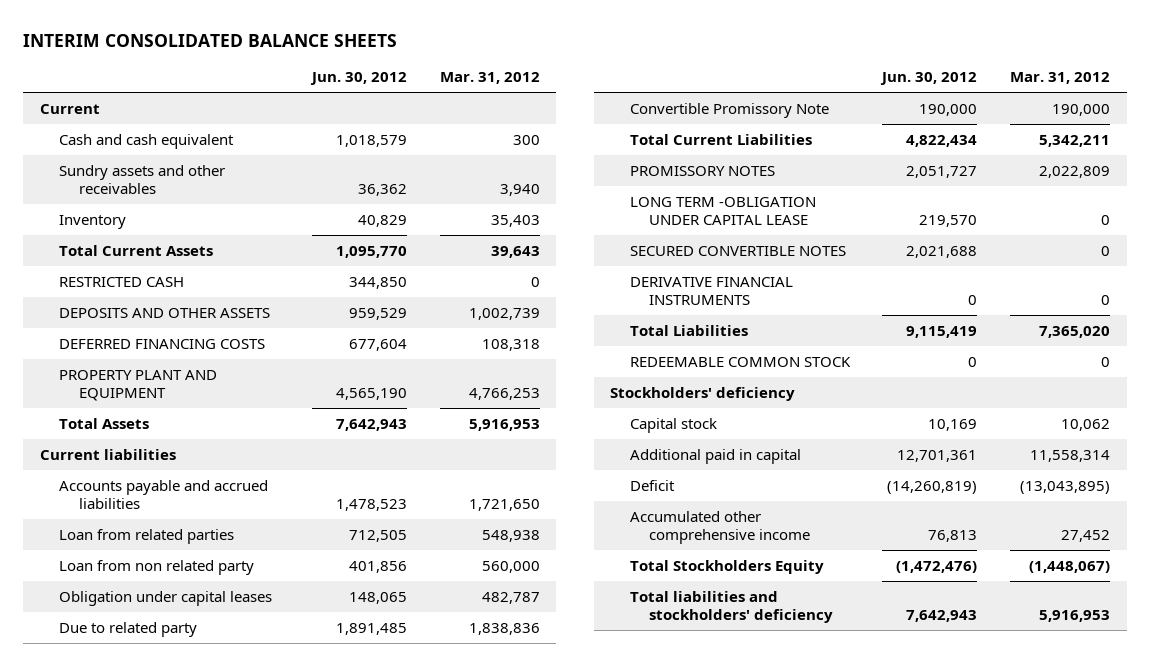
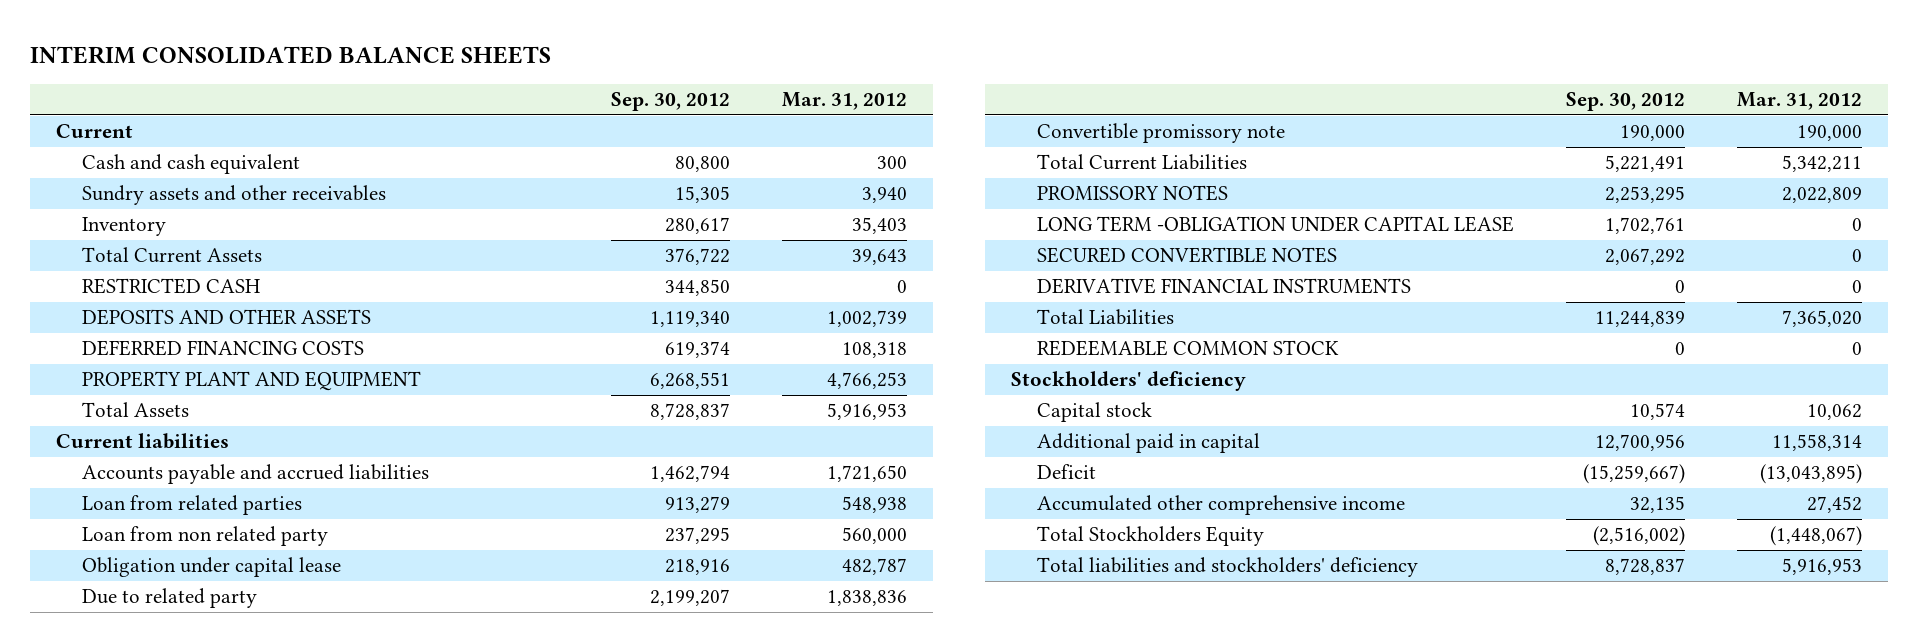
[309,72,407,86] Jun. 30, 2012 -> none
none -> [610,91,730,111] Sep. 30, 2012
[59,590,273,606] Obligation under capital leases -> [81,557,341,578] Obligation under capital lease
[629,102,829,118] Convertible Promissory Note -> [1036,123,1285,144] Convertible promissory note

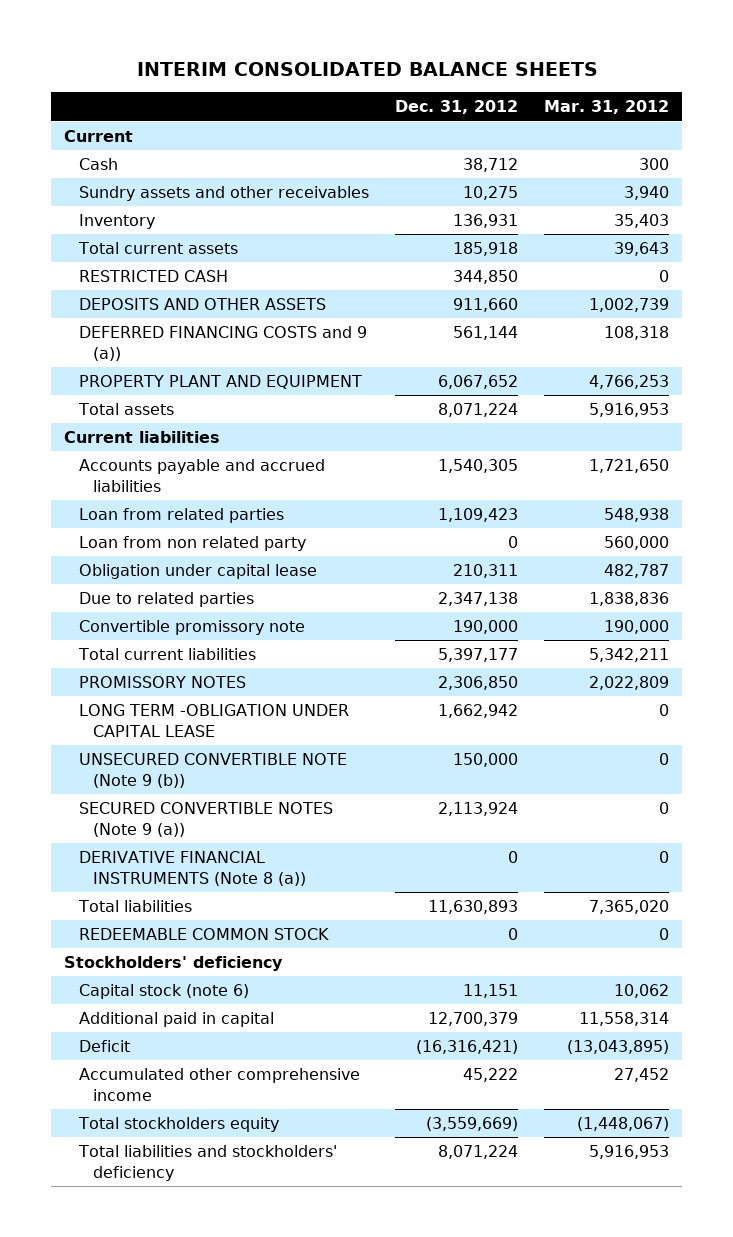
[610,91,730,111] Sep. 30, 2012 -> none
none -> [394,100,518,115] Dec. 31, 2012
[81,154,300,175] Cash and cash equivalent -> [78,158,118,171] Cash
[81,247,262,264] Total Current Assets -> [77,242,238,255] Total current assets
[81,340,364,357] DEFERRED FINANCING COSTS -> [78,326,367,361] DEFERRED FINANCING COSTS and 9 (a))
[81,402,189,418] Total Assets -> [77,403,174,416] Total assets
[81,588,257,609] Due to related party -> [78,592,254,608] Due to related parties
[1036,154,1247,171] Total Current Liabilities -> [77,648,256,661] Total current liabilities
none -> [78,753,347,788] UNSECURED CONVERTIBLE NOTE (Note 9 (b))
[1036,247,1337,264] SECURED CONVERTIBLE NOTES -> [78,802,333,837] SECURED CONVERTIBLE NOTES (Note 9 (a))
[1036,278,1411,295] DERIVATIVE FINANCIAL INSTRUMENTS -> [78,851,307,886] DERIVATIVE FINANCIAL INSTRUMENTS (Note 8 (a))
[1036,309,1174,326] Total Liabilities -> [77,900,192,913] Total liabilities
[1036,402,1152,423] Capital stock -> [78,984,249,1000] Capital stock (note 6)
[1036,526,1264,547] Total Stockholders Equity -> [77,1117,279,1133] Total stockholders equity

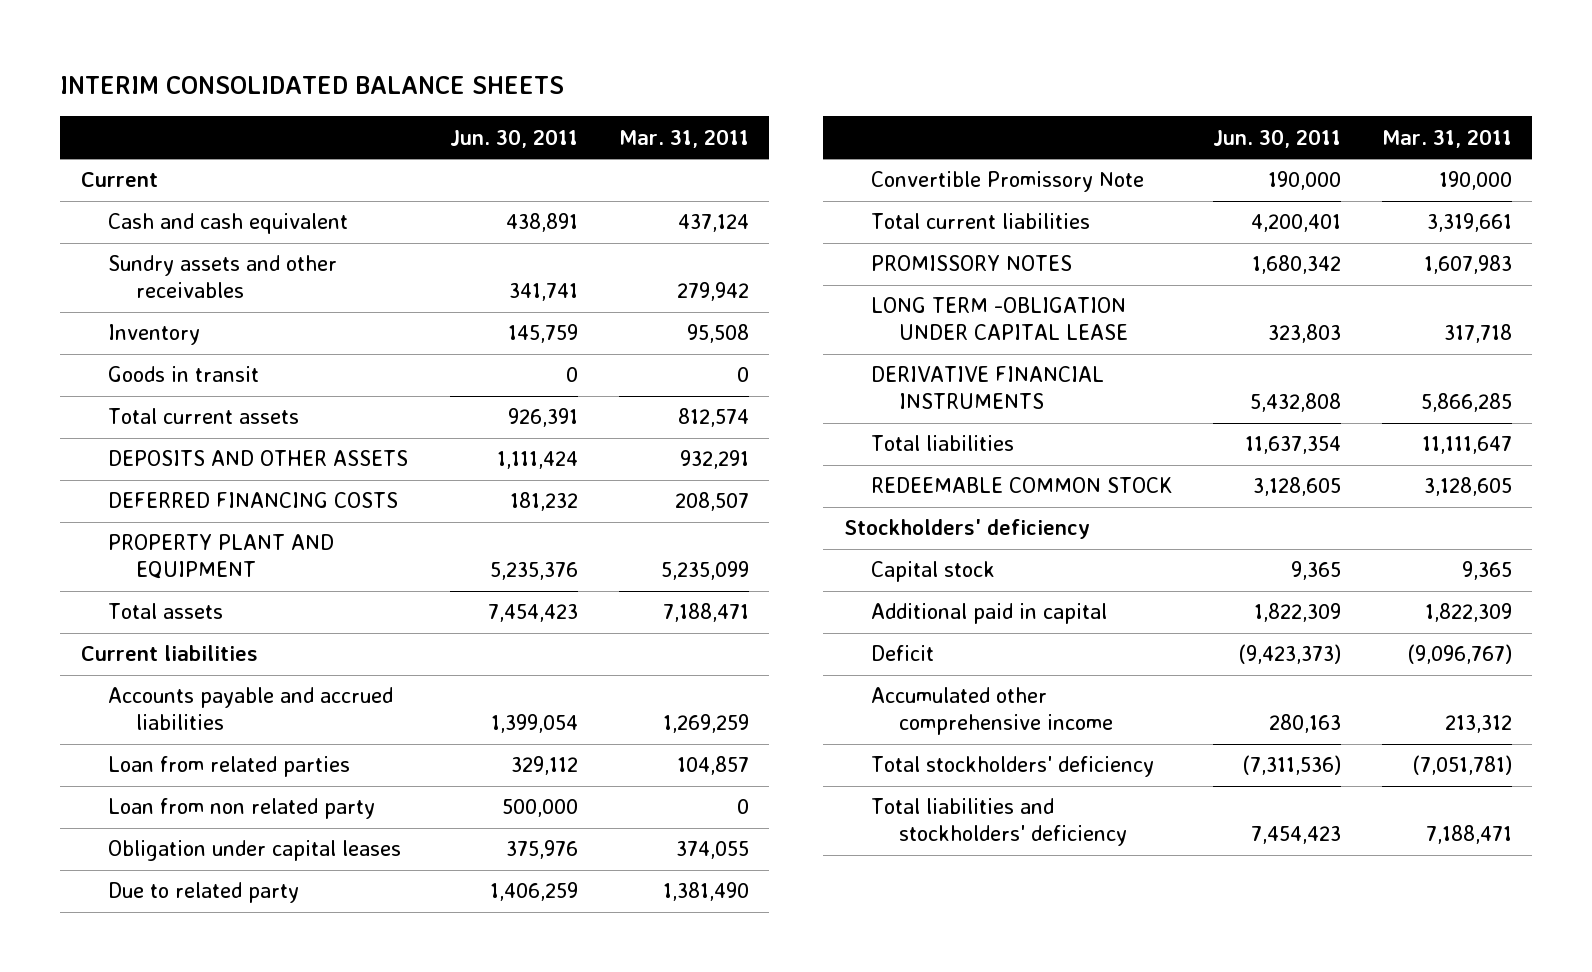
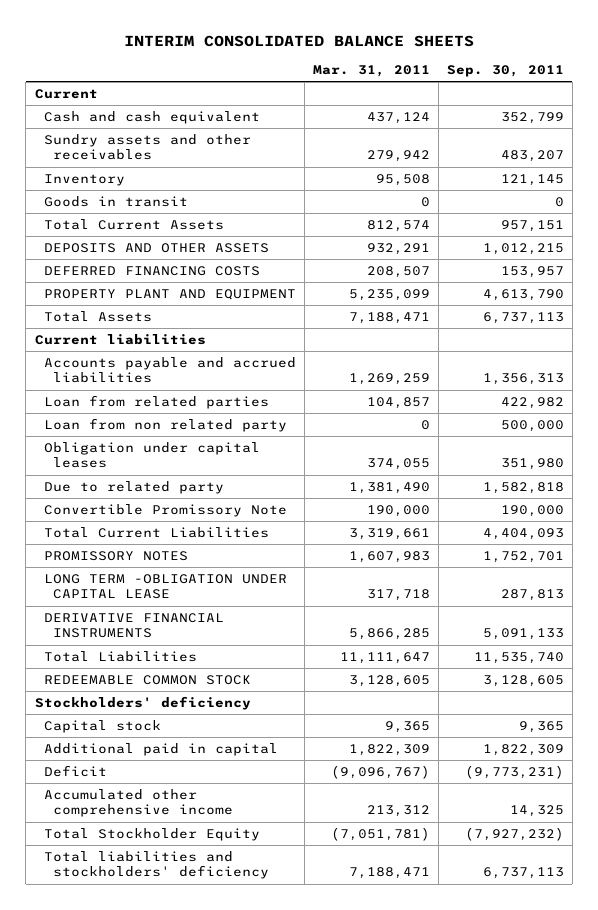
[450,128,579,148] Jun. 30, 2011 -> none
none -> [446,65,564,78] Sep. 30, 2011
[108,408,300,425] Total current assets -> [43,218,224,230] Total Current Assets
[108,603,224,620] Total assets -> [43,310,152,322] Total Assets
[871,213,1091,230] Total current liabilities -> [43,526,269,538] Total Current Liabilities
[871,435,1015,452] Total liabilities -> [43,650,197,662] Total Liabilities
[871,756,1155,778] Total stockholders' deficiency -> [43,827,260,841] Total Stockholder Equity

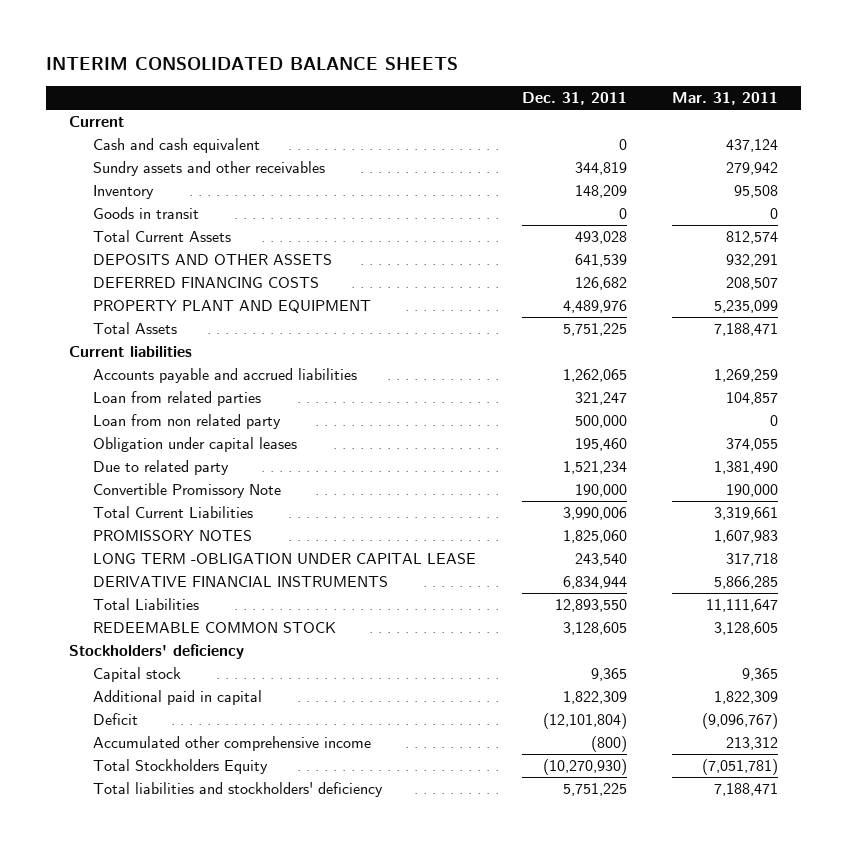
[446,65,564,78] Sep. 30, 2011 -> none
none -> [521,92,627,106] Dec. 31, 2011
[43,827,260,841] Total Stockholder Equity -> [93,759,269,775] Total Stockholders Equity

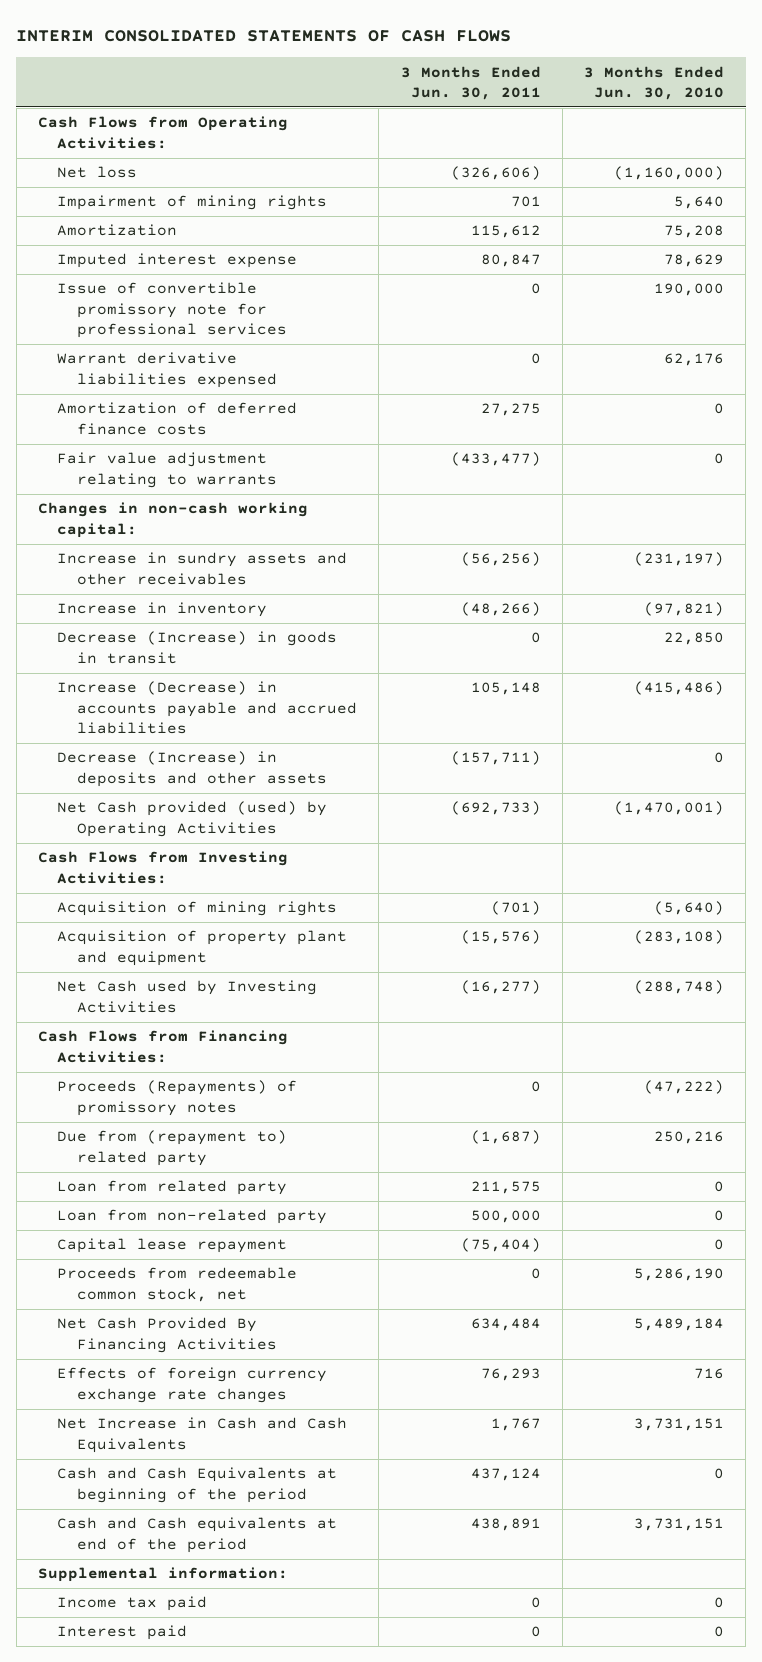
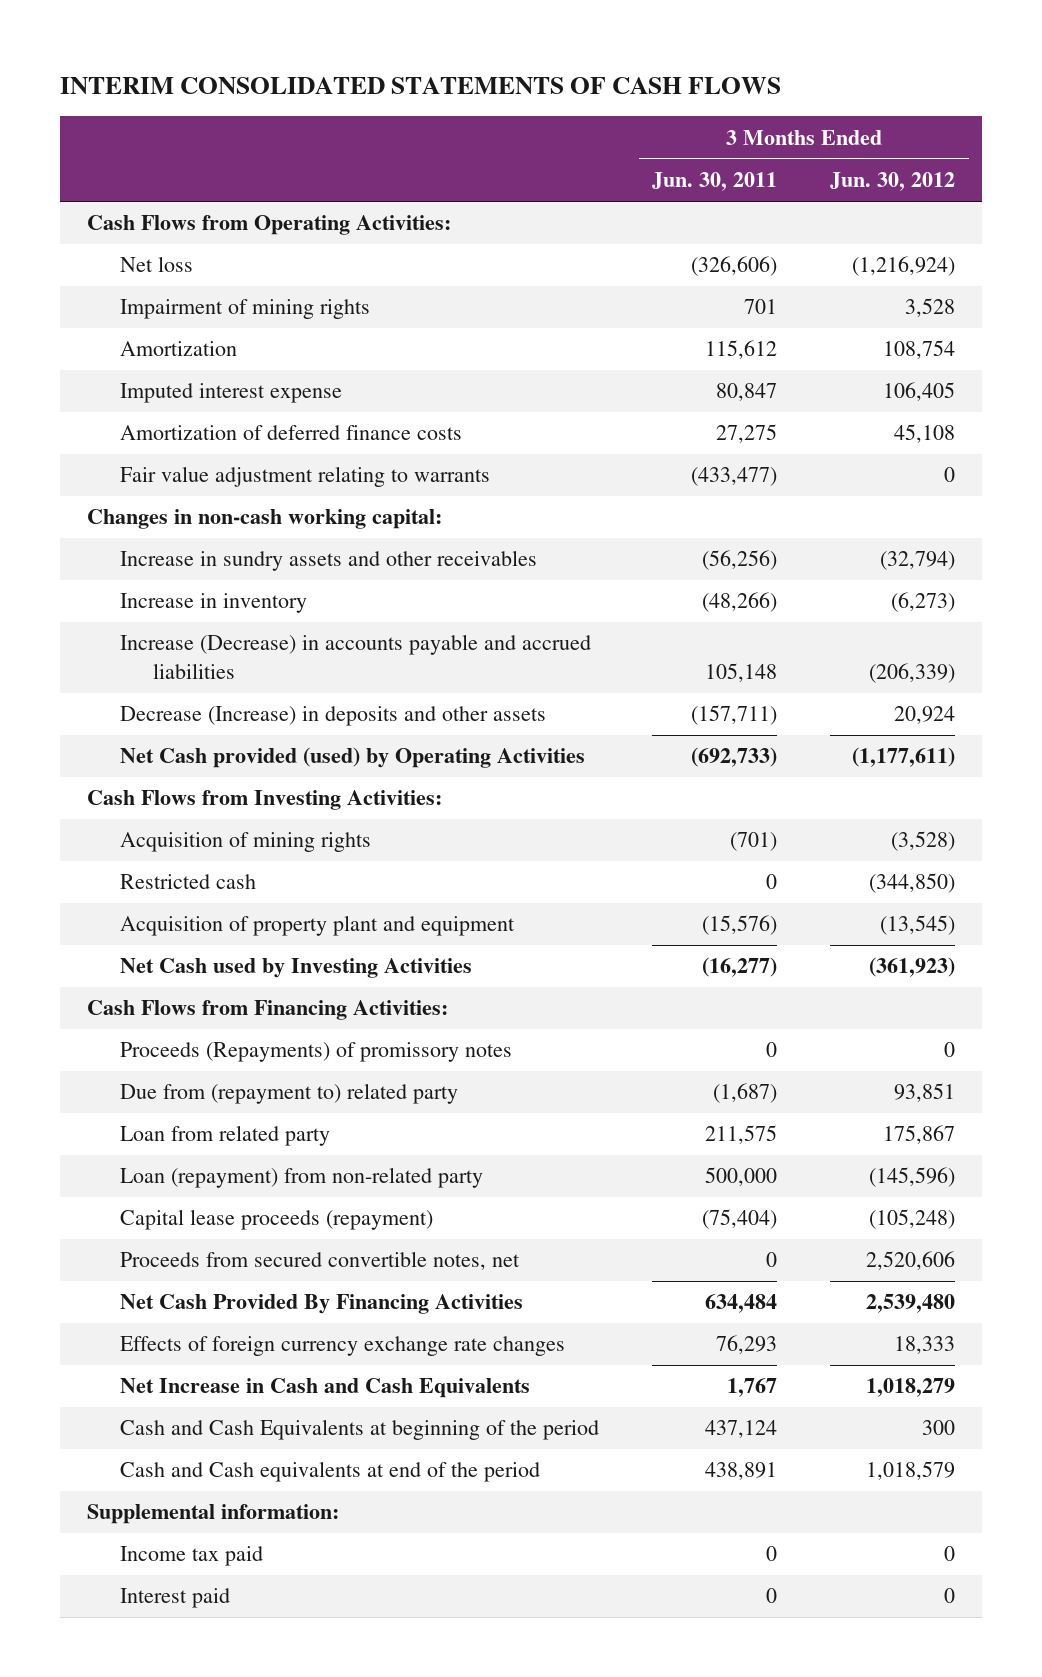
[584,65,725,100] 3 Months Ended Jun. 30, 2010 -> none
none -> [830,172,956,192] Jun. 30, 2012
[57,282,287,338] Issue of convertible promissory note for professional services -> none
[57,352,277,388] Warrant derivative liabilities expensed -> none
[57,631,338,664] Decrease (Increase) in goods in transit -> none
none -> [119,874,256,890] Restricted cash
[57,1267,298,1302] Proceeds from redeemable common stock, net -> none
[57,1209,328,1225] Loan from non-related party -> [119,1167,483,1189] Loan (repayment) from non-related party
[57,1238,288,1254] Capital lease repayment -> [119,1209,433,1231] Capital lease proceeds (repayment)
none -> [119,1251,520,1271] Proceeds from secured convertible notes, net

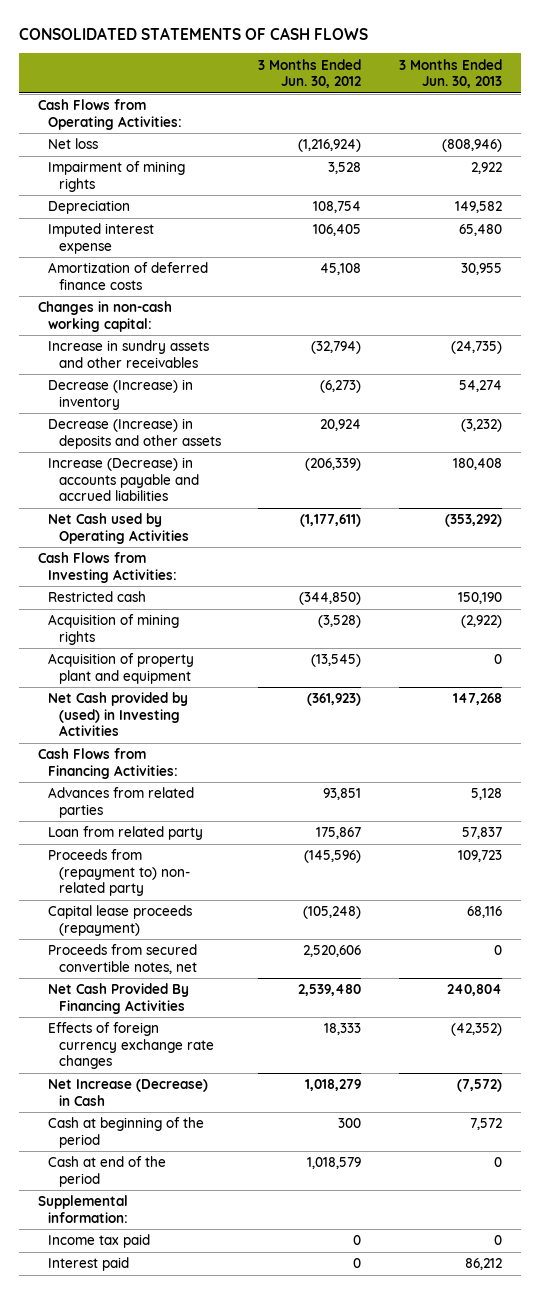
[59,77,781,95] INTERIM CONSOLIDATED STATEMENTS OF CASH FLOWS -> [18,26,368,40] CONSOLIDATED STATEMENTS OF CASH FLOWS
[652,172,778,192] Jun. 30, 2011 -> none
none -> [399,58,503,88] 3 Months Ended Jun. 30, 2013
[119,341,237,357] Amortization -> [48,200,131,215] Depreciation
[119,466,490,488] Fair value adjustment relating to warrants -> none
[119,593,307,614] Increase in inventory -> [48,379,194,410] Decrease (Increase) in inventory
[119,634,591,679] Increase (Decrease) in accounts payable and accrued liabilities -> [48,457,199,501] Increase (Decrease) in accounts payable and accrued liabilities
[119,747,585,769] Net Cash provided (used) by Operating Activities -> [48,513,189,544] Net Cash used by Operating Activities
[119,832,371,853] Acquisition of mining rights -> [48,614,180,645] Acquisition of mining rights
[119,958,472,979] Net Cash used by Investing Activities -> [48,692,189,736] Net Cash provided by (used) in Investing Activities
[119,1042,512,1063] Proceeds (Repayments) of promissory notes -> none
[119,1083,458,1105] Due from (repayment to) related party -> [48,787,195,818] Advances from related parties
[119,1167,483,1189] Loan (repayment) from non-related party -> [48,849,190,896] Proceeds from (repayment to) non- related party
[119,1378,530,1399] Net Increase in Cash and Cash Equivalents -> [48,1079,209,1106] Net Increase (Decrease) in Cash
[119,1419,599,1441] Cash and Cash Equivalents at beginning of the period -> [48,1117,205,1148] Cash at beginning of the period
[119,1461,540,1483] Cash and Cash equivalents at end of the period -> [48,1156,167,1187] Cash at end of the period

